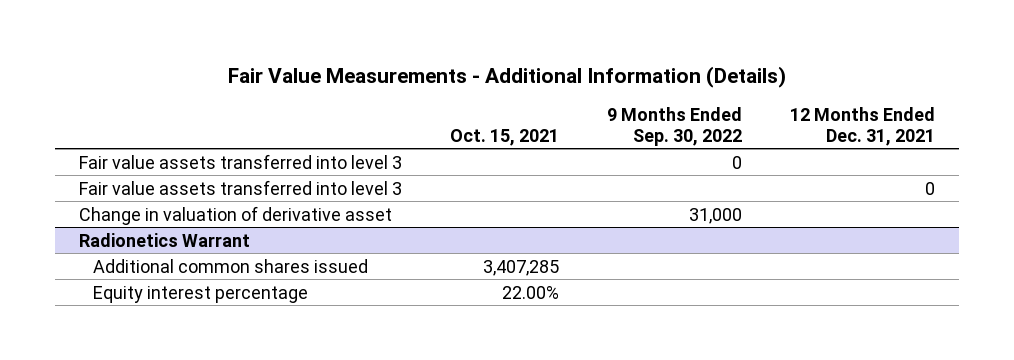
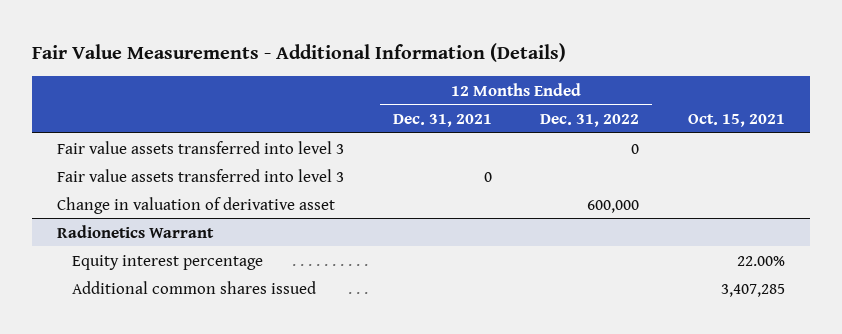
[607,106,743,146] 9 Months Ended Sep. 30, 2022 -> none
none -> [540,114,640,128] Dec. 31, 2022
[93,258,369,273] Additional common shares issued -> [72,280,317,294] Additional common shares issued

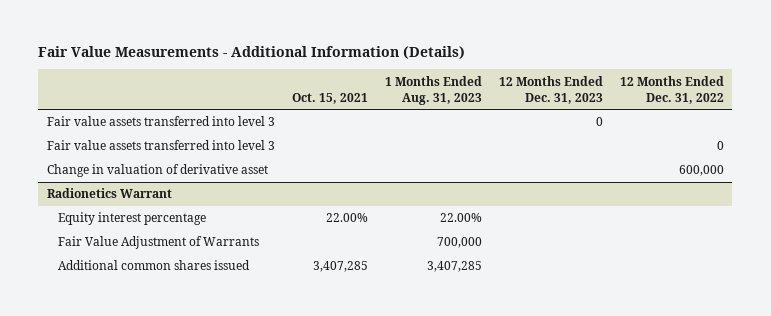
[392,114,492,128] Dec. 31, 2021 -> none
none -> [384,75,482,105] 1 Months Ended Aug. 31, 2023
none -> [498,75,603,104] 12 Months Ended Dec. 31, 2023
[56,140,344,154] Fair value assets transferred into level 3 -> [46,140,275,151] Fair value assets transferred into level 3
none -> [57,236,259,250] Fair Value Adjustment of Warrants

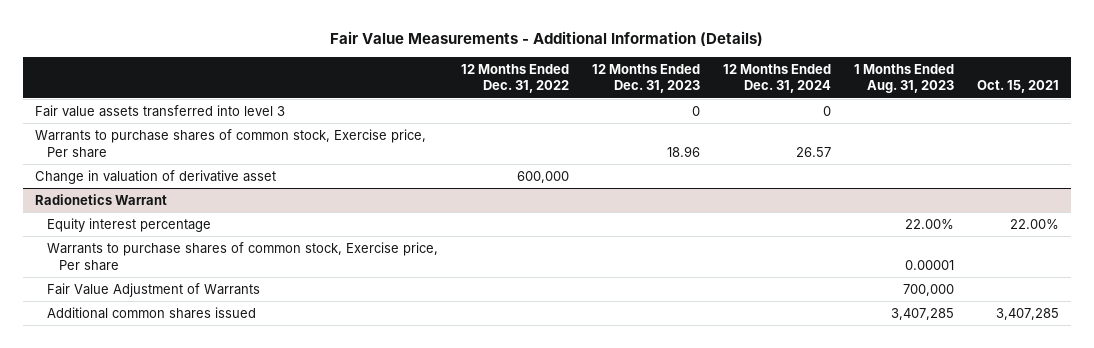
none -> [722,63,831,94] 12 Months Ended Dec. 31, 2024
[46,140,275,151] Fair value assets transferred into level 3 -> none
none -> [34,128,426,158] Warrants to purchase shares of common stock, Exercise price, Per share
none -> [46,241,438,271] Warrants to purchase shares of common stock, Exercise price, Per share

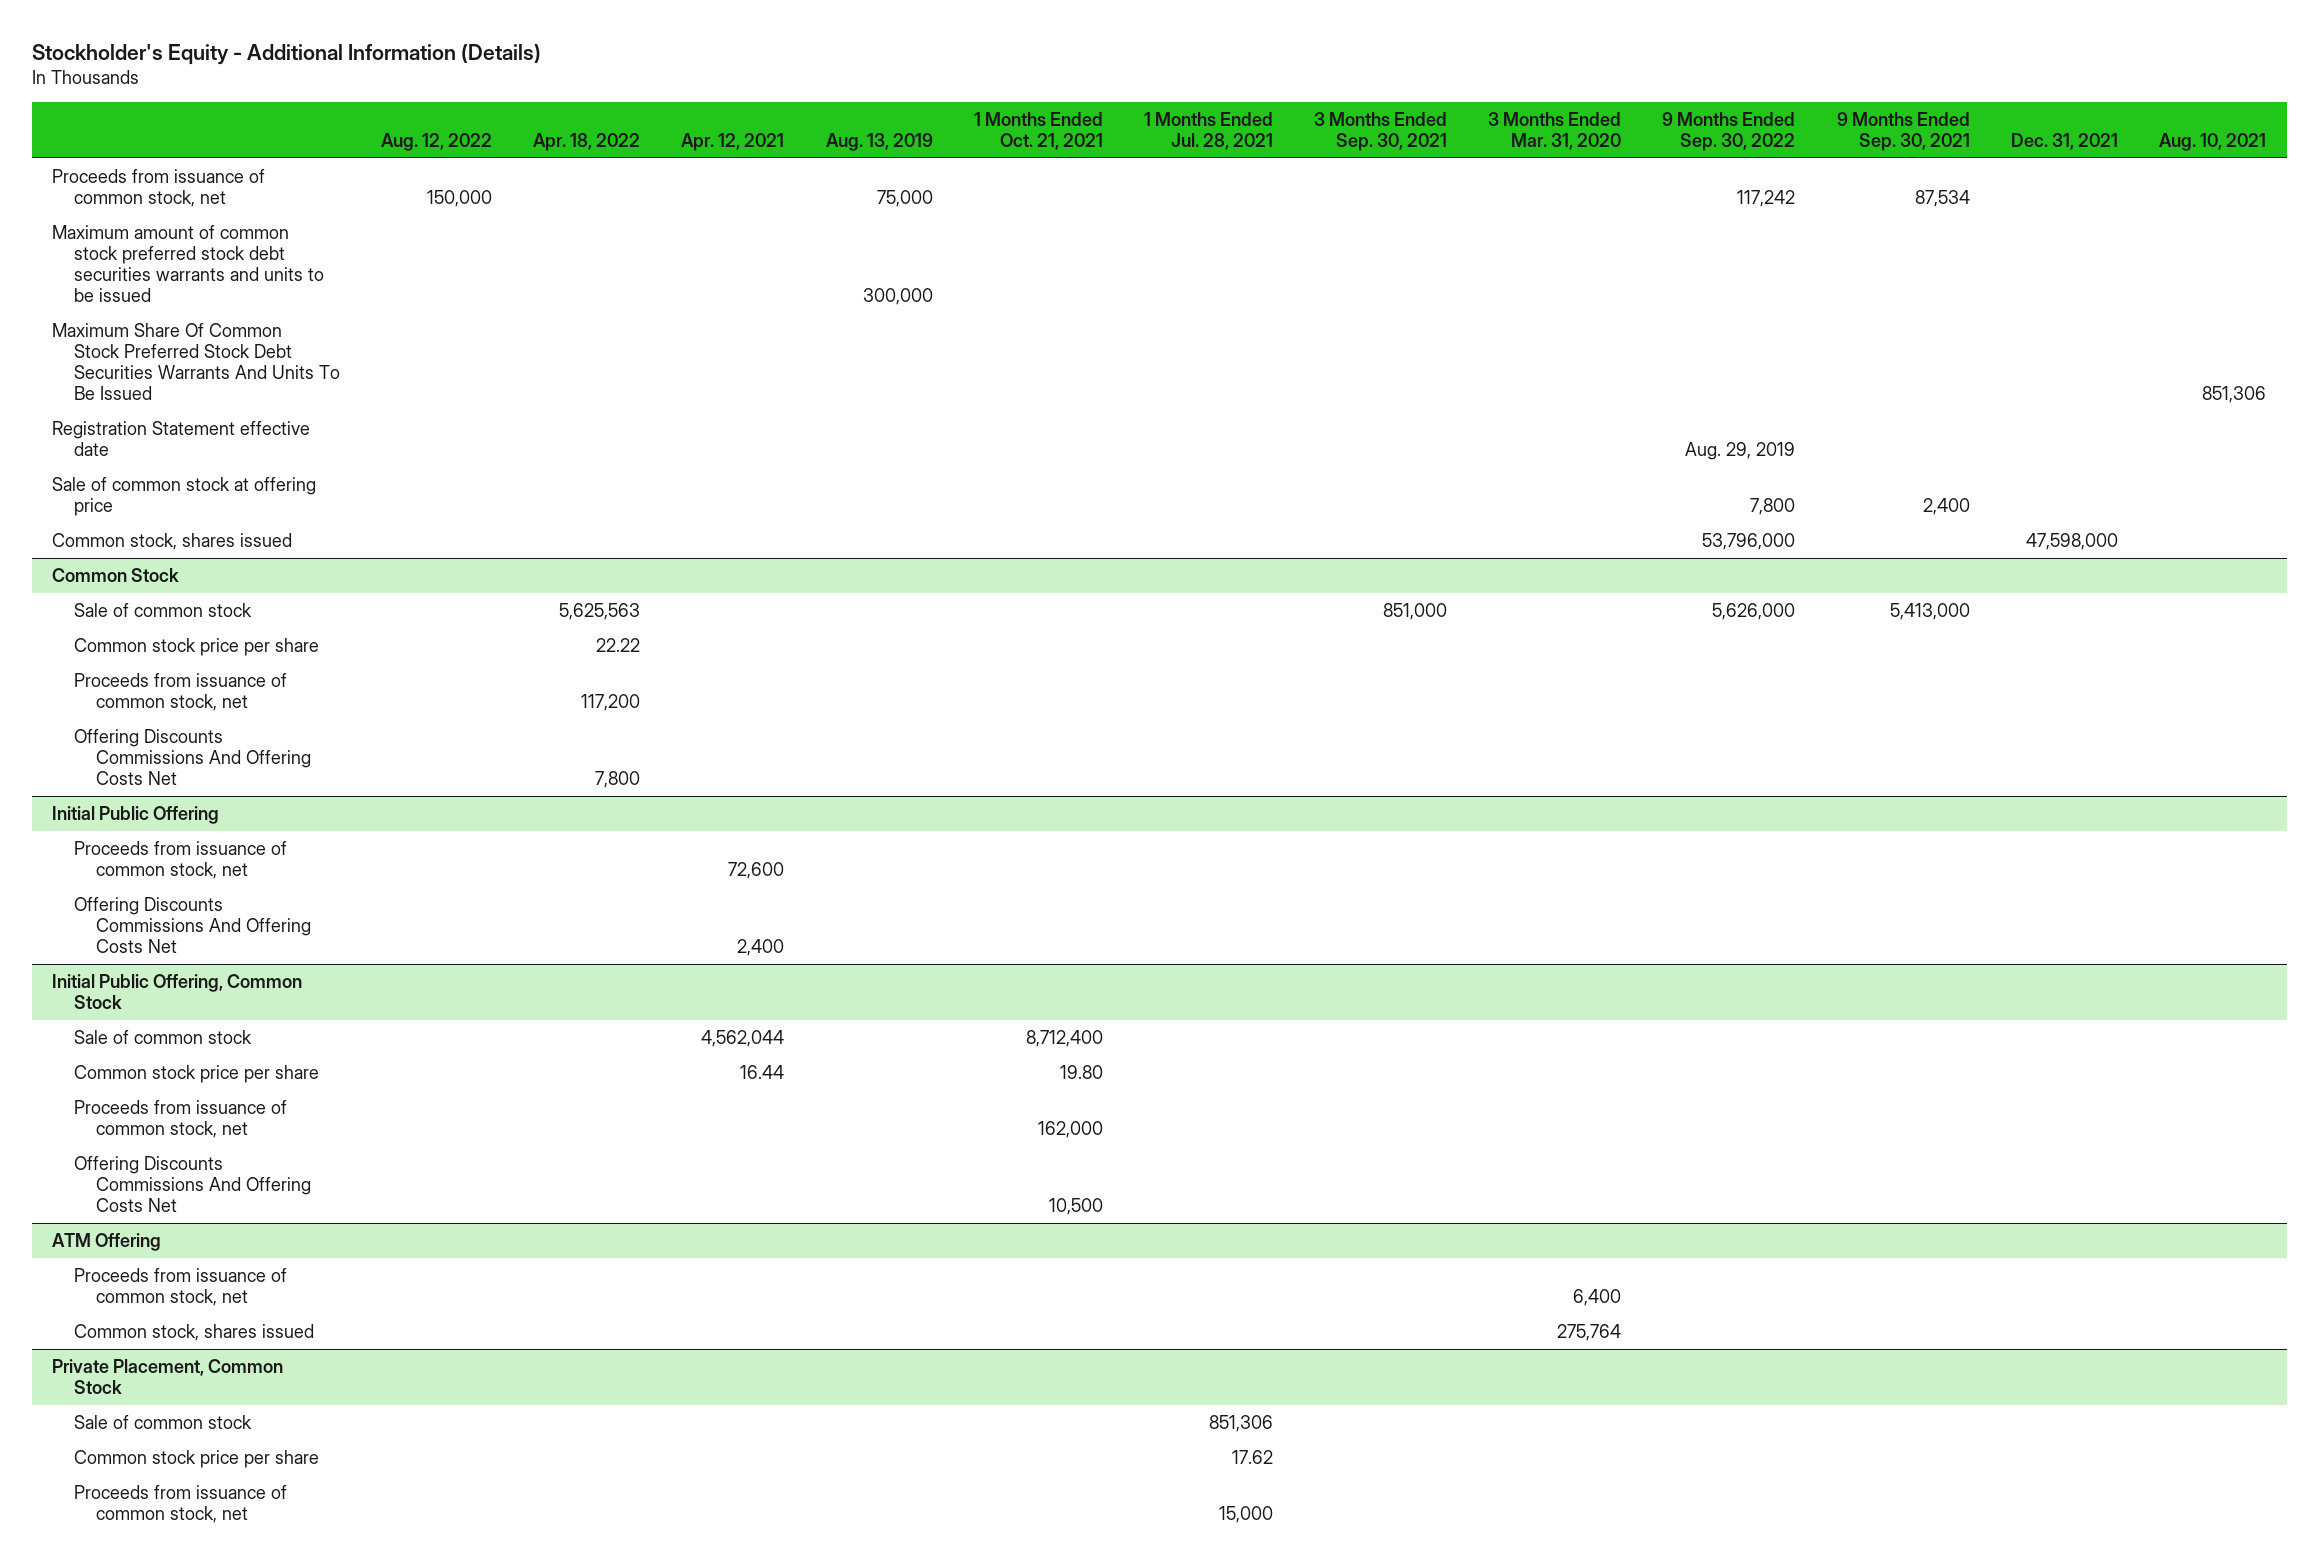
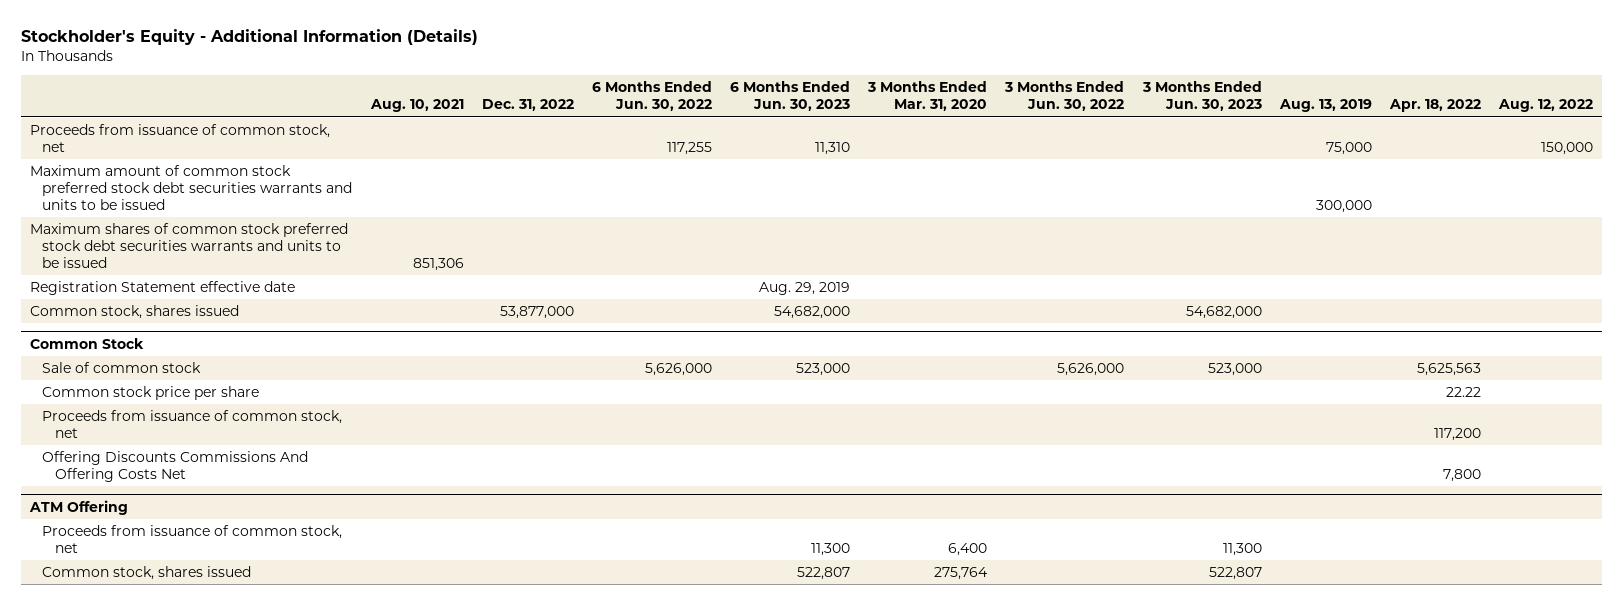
[681,133,785,152] Apr. 12, 2021 -> none
[973,112,1103,151] 1 Months Ended Oct. 21, 2021 -> none
[1143,112,1273,151] 1 Months Ended Jul. 28, 2021 -> none
[1314,112,1448,152] 3 Months Ended Sep. 30, 2021 -> none
[1662,112,1796,152] 9 Months Ended Sep. 30, 2022 -> none
[1836,112,1970,152] 9 Months Ended Sep. 30, 2021 -> none
[2010,133,2118,151] Dec. 31, 2021 -> none
none -> [481,99,574,112] Dec. 31, 2022
none -> [591,81,712,112] 6 Months Ended Jun. 30, 2022
none -> [730,81,851,112] 6 Months Ended Jun. 30, 2023
none -> [1004,81,1125,112] 3 Months Ended Jun. 30, 2022
none -> [1141,81,1262,112] 3 Months Ended Jun. 30, 2023
[52,322,340,401] Maximum Share Of Common Stock Preferred Stock Debt Securities Warrants And Units To Be Issued -> [29,223,348,268] Maximum shares of common stock preferred stock debt securities warrants and units to be issued
[52,476,317,517] Sale of common stock at offering price -> none
[52,805,220,824] Initial Public Offering -> none
[73,840,287,880] Proceeds from issuance of common stock, net -> none
[73,896,311,954] Offering Discounts Commissions And Offering Costs Net -> none
[52,973,303,1010] Initial Public Offering, Common Stock -> none
[73,1029,252,1044] Sale of common stock -> none
[73,1064,319,1083] Common stock price per share -> none
[73,1099,287,1139] Proceeds from issuance of common stock, net -> none
[73,1155,311,1213] Offering Discounts Commissions And Offering Costs Net -> none
[52,1358,284,1395] Private Placement, Common Stock -> none
[73,1414,252,1429] Sale of common stock -> none
[73,1449,319,1468] Common stock price per share -> none
[73,1484,287,1524] Proceeds from issuance of common stock, net -> none

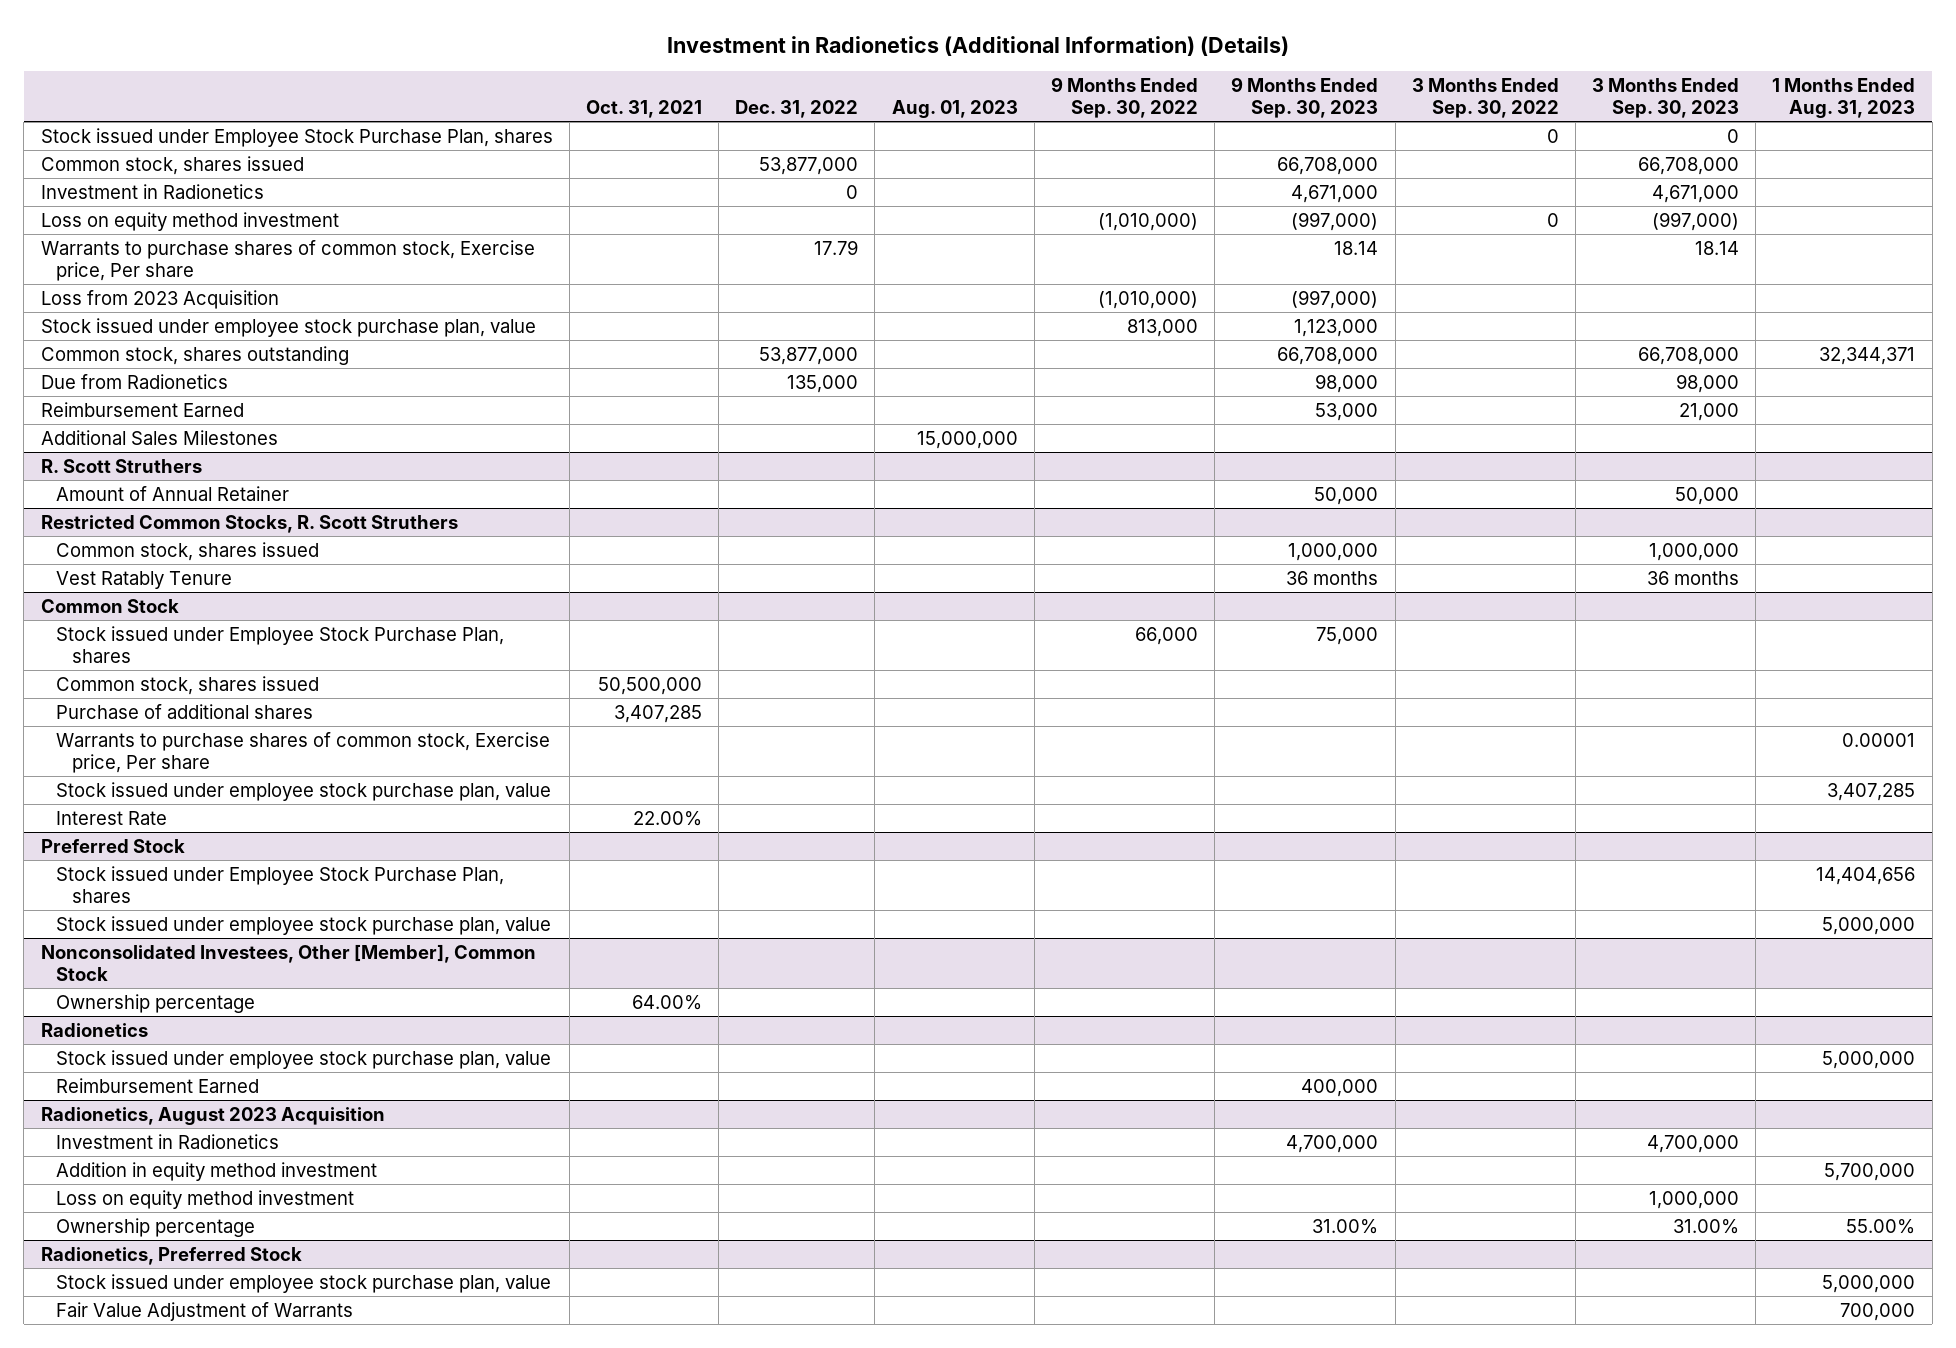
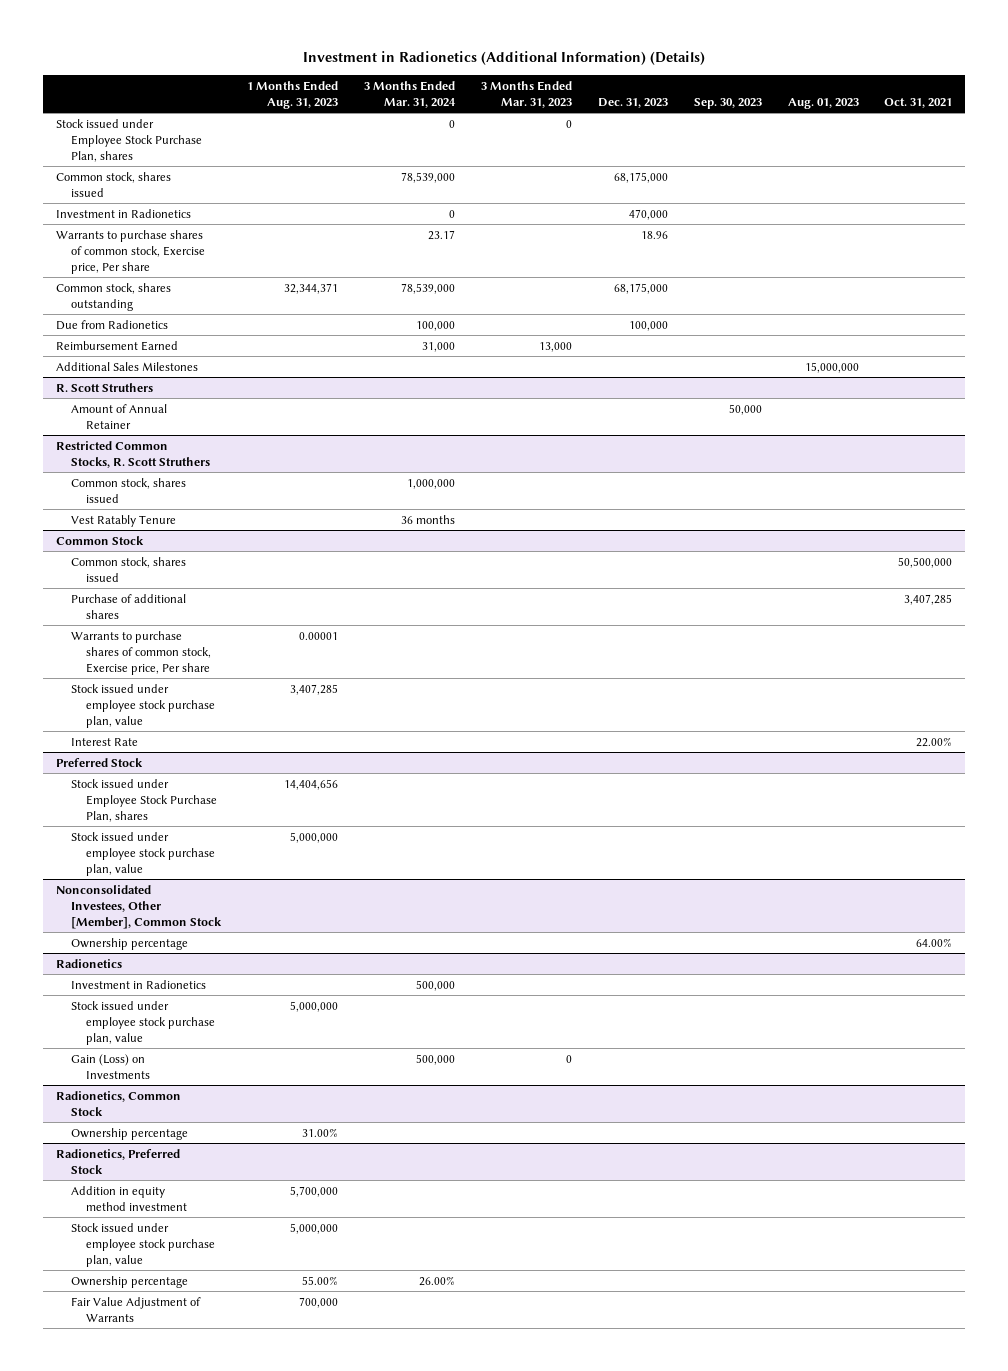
[735,100,859,119] Dec. 31, 2022 -> none
[1051,76,1199,119] 9 Months Ended Sep. 30, 2022 -> none
[1231,76,1379,119] 9 Months Ended Sep. 30, 2023 -> none
[1411,77,1559,119] 3 Months Ended Sep. 30, 2022 -> none
[1592,77,1740,119] 3 Months Ended Sep. 30, 2023 -> none
none -> [363,80,456,108] 3 Months Ended Mar. 31, 2024
none -> [480,80,572,108] 3 Months Ended Mar. 31, 2023
none -> [597,97,668,108] Dec. 31, 2023
none -> [693,97,762,109] Sep. 30, 2023
[40,211,339,231] Loss on equity method investment -> none
[40,289,279,309] Loss from 2023 Acquisition -> none
[40,317,536,337] Stock issued under employee stock purchase plan, value -> none
[56,625,505,663] Stock issued under Employee Stock Purchase Plan, shares -> none
none -> [70,979,206,989] Investment in Radionetics
[56,1077,260,1093] Reimbursement Earned -> none
[40,1106,385,1125] Radionetics, August 2023 Acquisition -> none
[56,1133,280,1149] Investment in Radionetics -> none
[56,1161,378,1181] Addition in equity method investment -> none
[56,1189,355,1209] Loss on equity method investment -> none
[56,1217,256,1237] Ownership percentage -> none
none -> [70,1053,150,1079] Gain (Loss) on Investments
none -> [55,1090,181,1116] Radionetics, Common Stock
none -> [70,1127,188,1140] Ownership percentage
none -> [70,1185,187,1211] Addition in equity method investment
none -> [70,1275,188,1288] Ownership percentage

